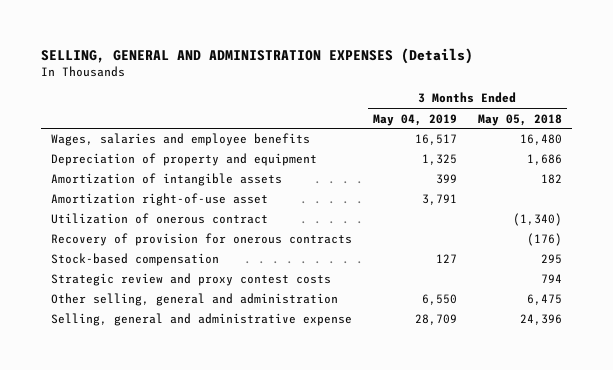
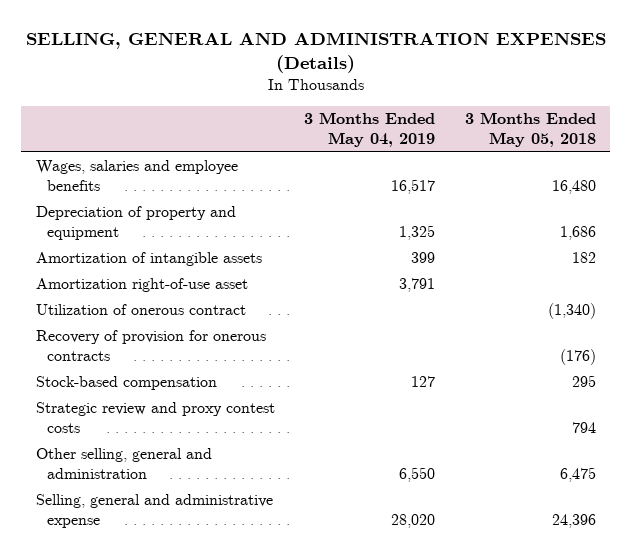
[414,314,457,326] 28,709 -> [391,514,436,529] 28,020

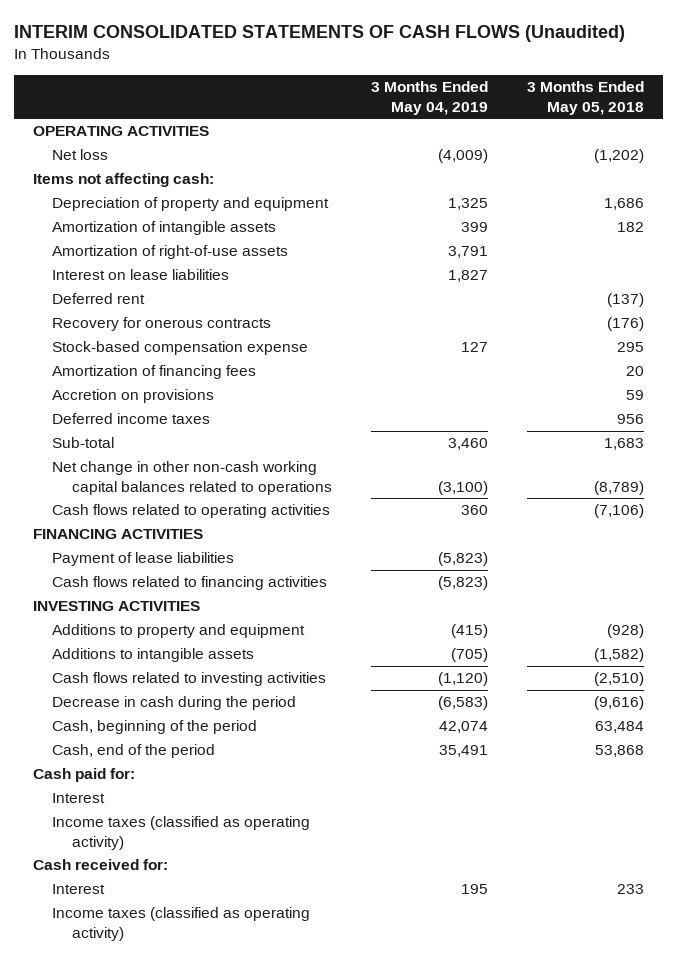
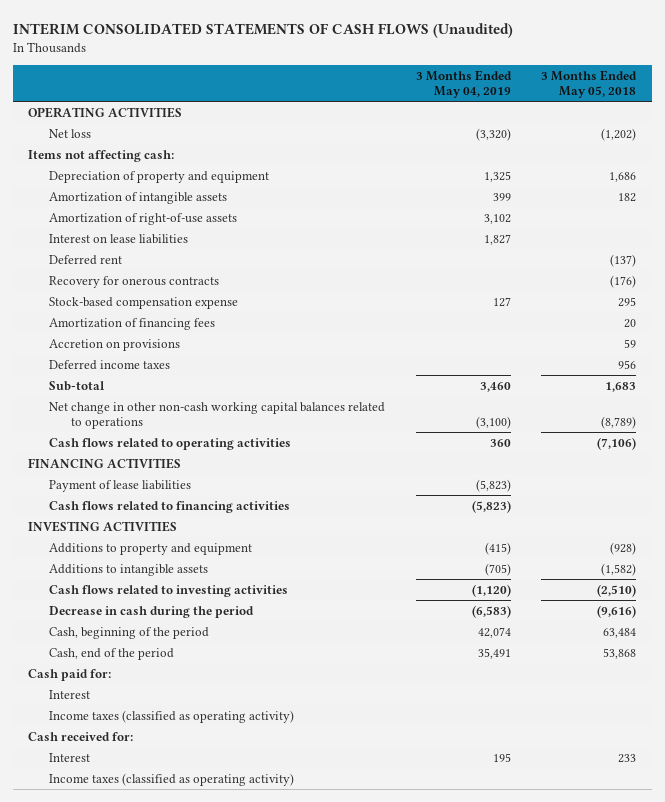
[437,149,488,164] (4,009) -> [475,127,511,141] (3,320)
[447,246,488,259] 3,791 -> [483,213,511,224] 3,102

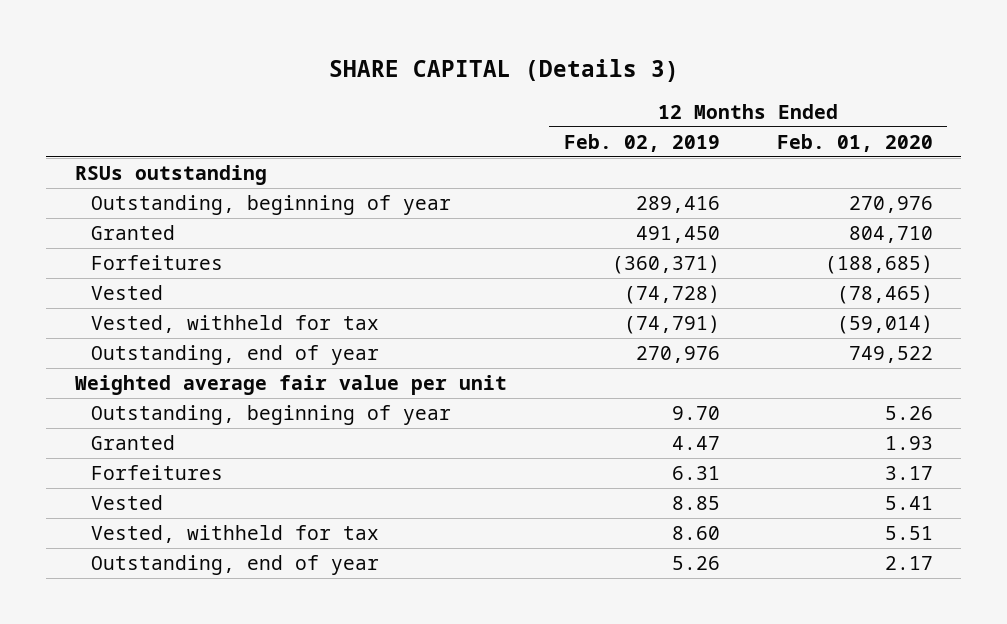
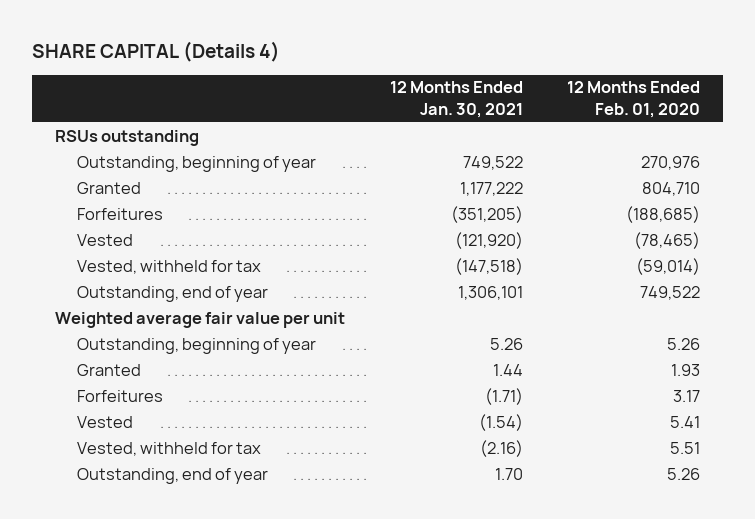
[328,58,679,82] SHARE CAPITAL (Details 3) -> [32,41,281,63] SHARE CAPITAL (Details 4)
[563,133,720,152] Feb. 02, 2019 -> none
none -> [389,81,523,118] 12 Months Ended Jan. 30, 2021
[884,556,933,571] 2.17 -> [667,467,701,480] 5.26

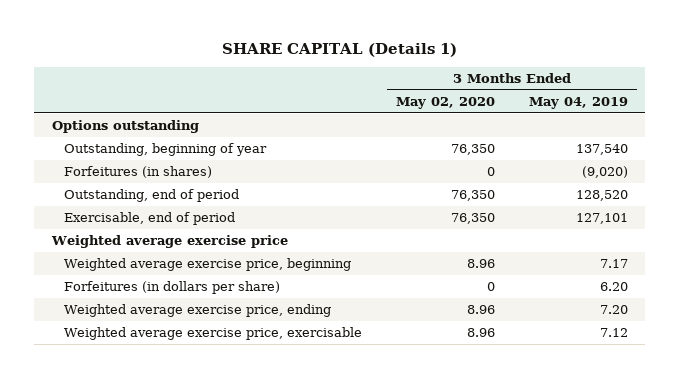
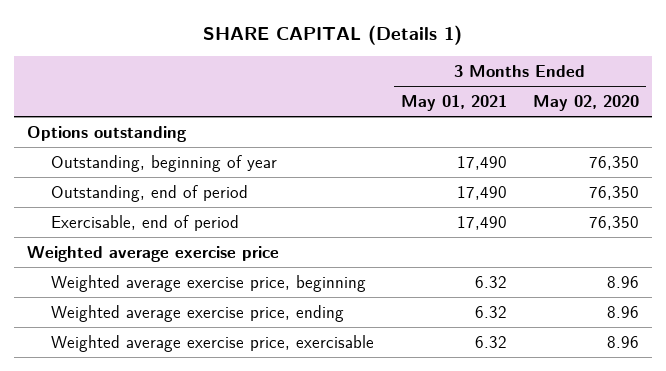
[529,96,629,109] May 04, 2019 -> none
none -> [400,95,507,112] May 01, 2021
[63,166,212,179] Forfeitures (in shares) -> none
[63,281,280,295] Forfeitures (in dollars per share) -> none

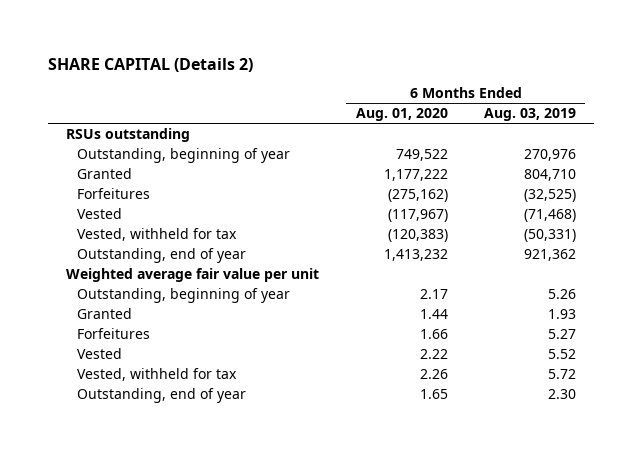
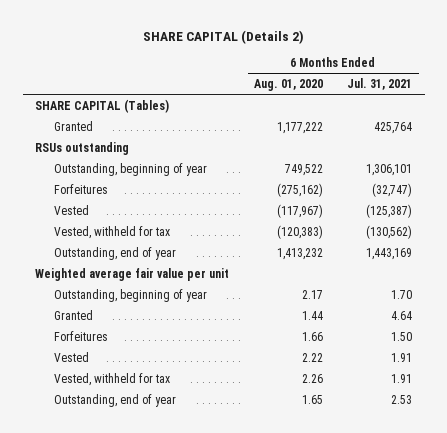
[483,108,576,122] Aug. 03, 2019 -> none
none -> [347,78,413,91] Jul. 31, 2021
none -> [34,98,169,113] SHARE CAPITAL (Tables)
[76,167,132,179] Granted -> [53,120,93,131] Granted

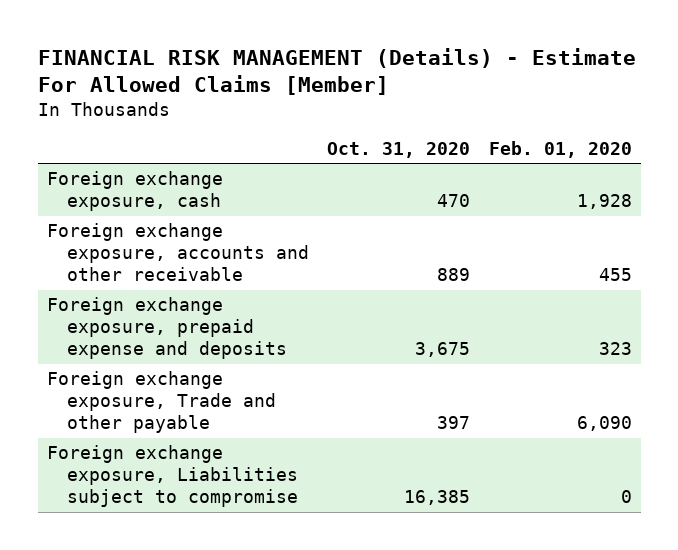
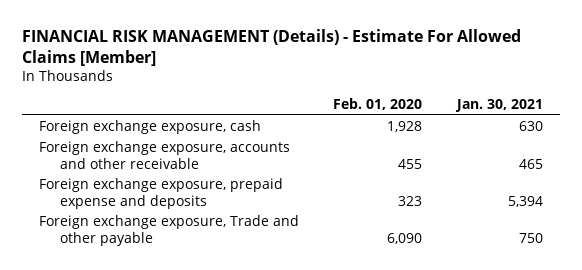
[327,142,471,159] Oct. 31, 2020 -> none
none -> [454,99,543,113] Jan. 30, 2021
[46,445,298,508] Foreign exchange exposure, Liabilities subject to compromise -> none

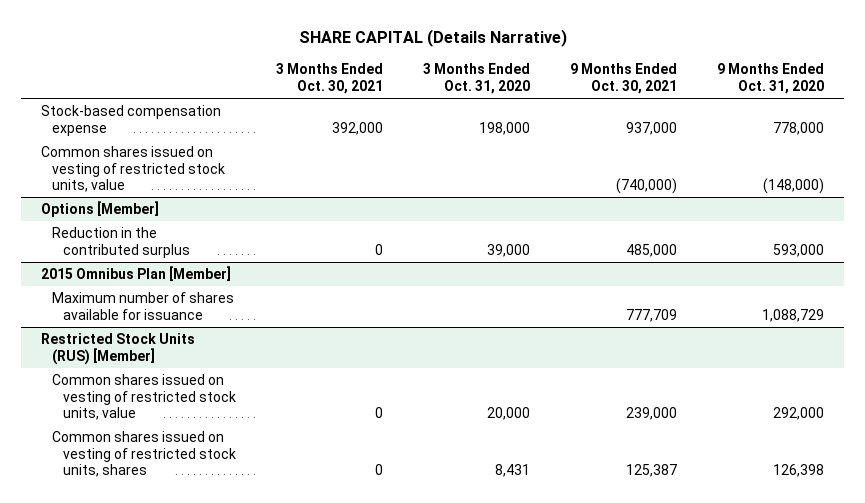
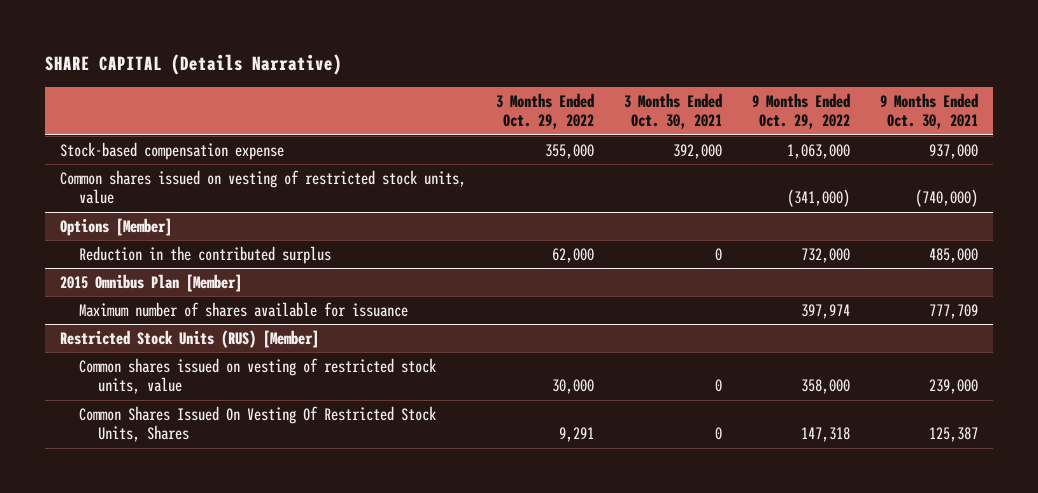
[422,63,530,94] 3 Months Ended Oct. 31, 2020 -> none
[716,63,824,94] 9 Months Ended Oct. 31, 2020 -> none
none -> [496,93,595,130] 3 Months Ended Oct. 29, 2022
none -> [752,93,851,130] 9 Months Ended Oct. 29, 2022
[52,431,236,478] Common shares issued on vesting of restricted stock units, shares -> [78,406,436,443] Common Shares Issued On Vesting Of Restricted Stock Units, Shares

